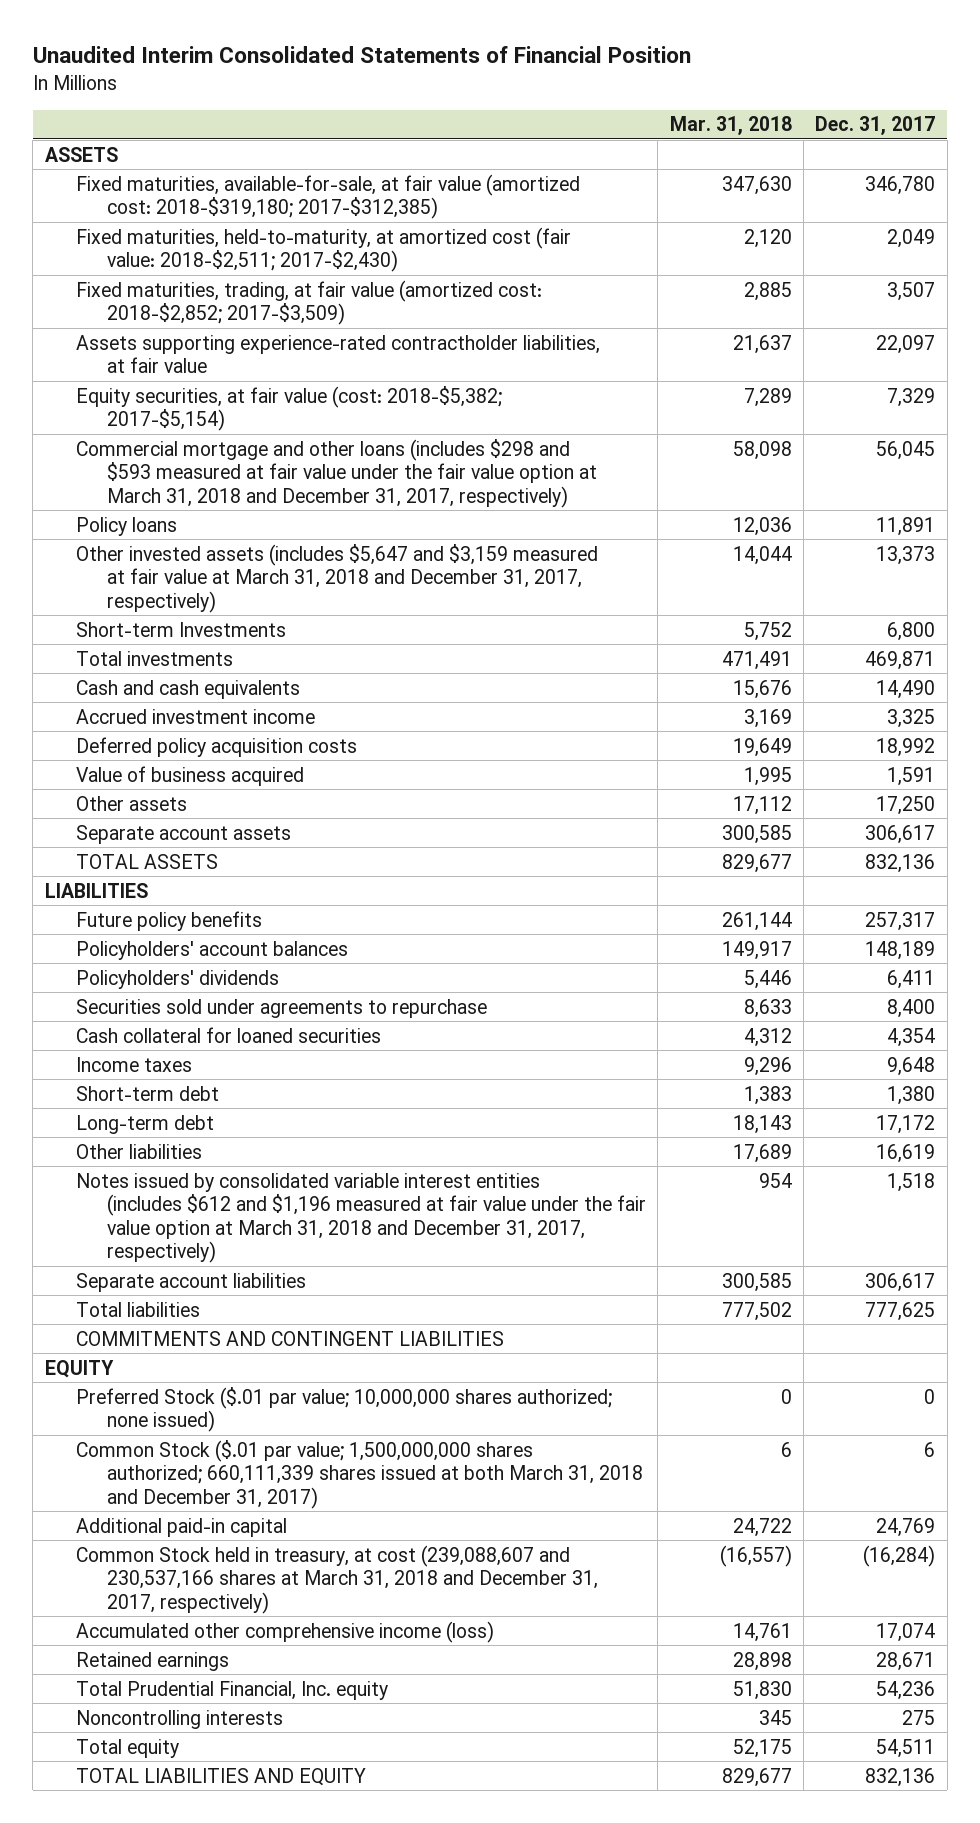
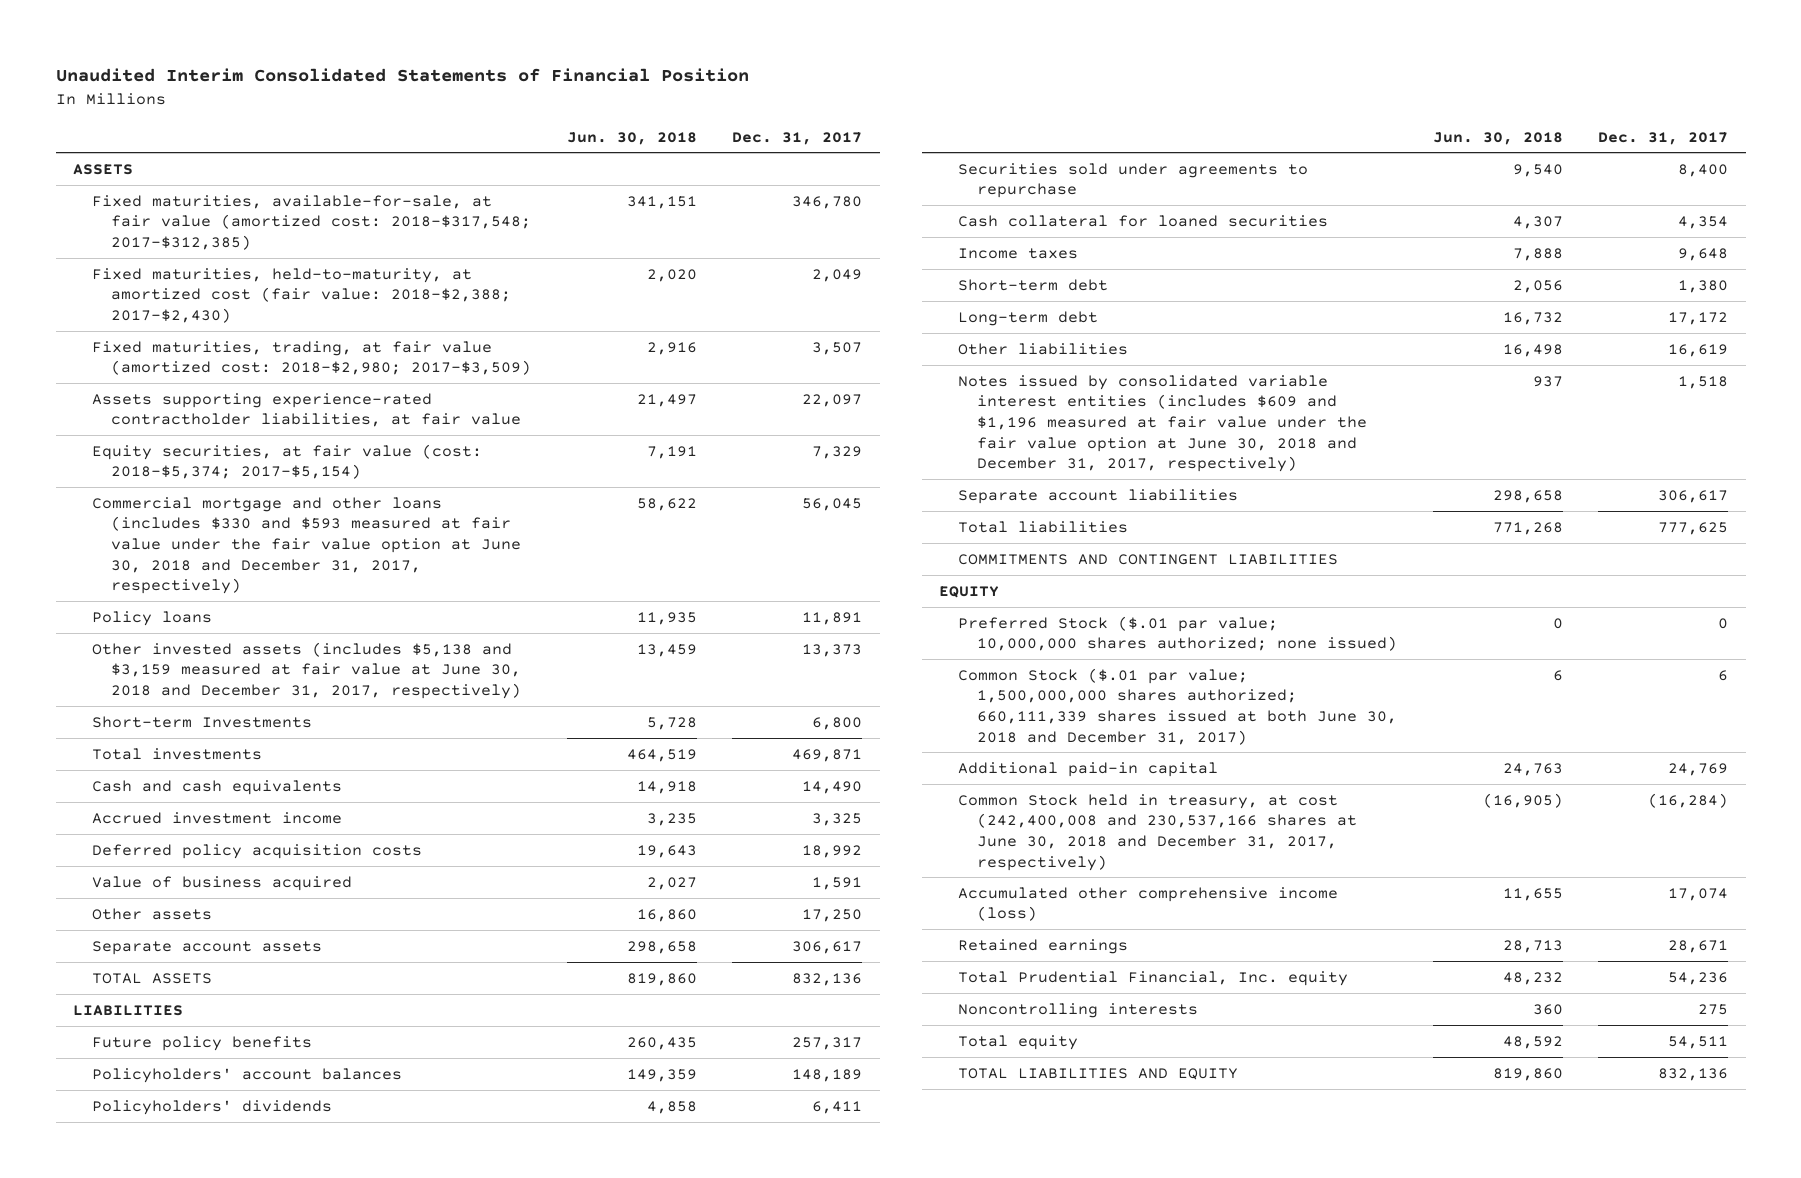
[669,116,792,136] Mar. 31, 2018 -> none
none -> [566,131,697,145] Jun. 30, 2018
[75,173,580,220] Fixed maturities, available-for-sale, at fair value (amortized cost: 2018-$319,180; 2017-$312,385) -> [92,194,532,250] Fixed maturities, available-for-sale, at fair value (amortized cost: 2018-$317,548; 2017-$312,385)
[75,226,571,273] Fixed maturities, held-to-maturity, at amortized cost (fair value: 2018-$2,511; 2017-$2,430) -> [92,267,512,323] Fixed maturities, held-to-maturity, at amortized cost (fair value: 2018-$2,388; 2017-$2,430)
[75,279,542,326] Fixed maturities, trading, at fair value (amortized cost: 2018-$2,852; 2017-$3,509) -> [92,340,532,376] Fixed maturities, trading, at fair value (amortized cost: 2018-$2,980; 2017-$3,509)
[75,385,502,432] Equity securities, at fair value (cost: 2018-$5,382; 2017-$5,154) -> [92,443,483,480] Equity securities, at fair value (cost: 2018-$5,374; 2017-$5,154)
[75,438,597,508] Commercial mortgage and other loans (includes $298 and $593 measured at fair value under the fair value option at March 31, 2018 and December 31, 2017, respectively) -> [92,496,522,595] Commercial mortgage and other loans (includes $330 and $593 measured at fair value under the fair value option at June 30, 2018 and December 31, 2017, respectively)
[75,543,598,613] Other invested assets (includes $5,647 and $3,159 measured at fair value at March 31, 2018 and December 31, 2017, respectively) -> [92,641,522,699] Other invested assets (includes $5,138 and $3,159 measured at fair value at June 30, 2018 and December 31, 2017, respectively)
[75,1172,646,1264] Notes issued by consolidated variable interest entities (includes $612 and $1,196 measured at fair value under the fair value option at March 31, 2018 and December 31, 2017, respectively) -> [958,374,1368,473] Notes issued by consolidated variable interest entities (includes $609 and $1,196 measured at fair value under the fair value option at June 30, 2018 and December 31, 2017, respectively)
[75,1439,643,1509] Common Stock ($.01 par value; 1,500,000,000 shares authorized; 660,111,339 shares issued at both March 31, 2018 and December 31, 2017) -> [958,667,1398,745] Common Stock ($.01 par value; 1,500,000,000 shares authorized; 660,111,339 shares issued at both June 30, 2018 and December 31, 2017)
[75,1544,598,1614] Common Stock held in treasury, at cost (239,088,607 and 230,537,166 shares at March 31, 2018 and December 31, 2017, respectively) -> [958,793,1358,871] Common Stock held in treasury, at cost (242,400,008 and 230,537,166 shares at June 30, 2018 and December 31, 2017, respectively)

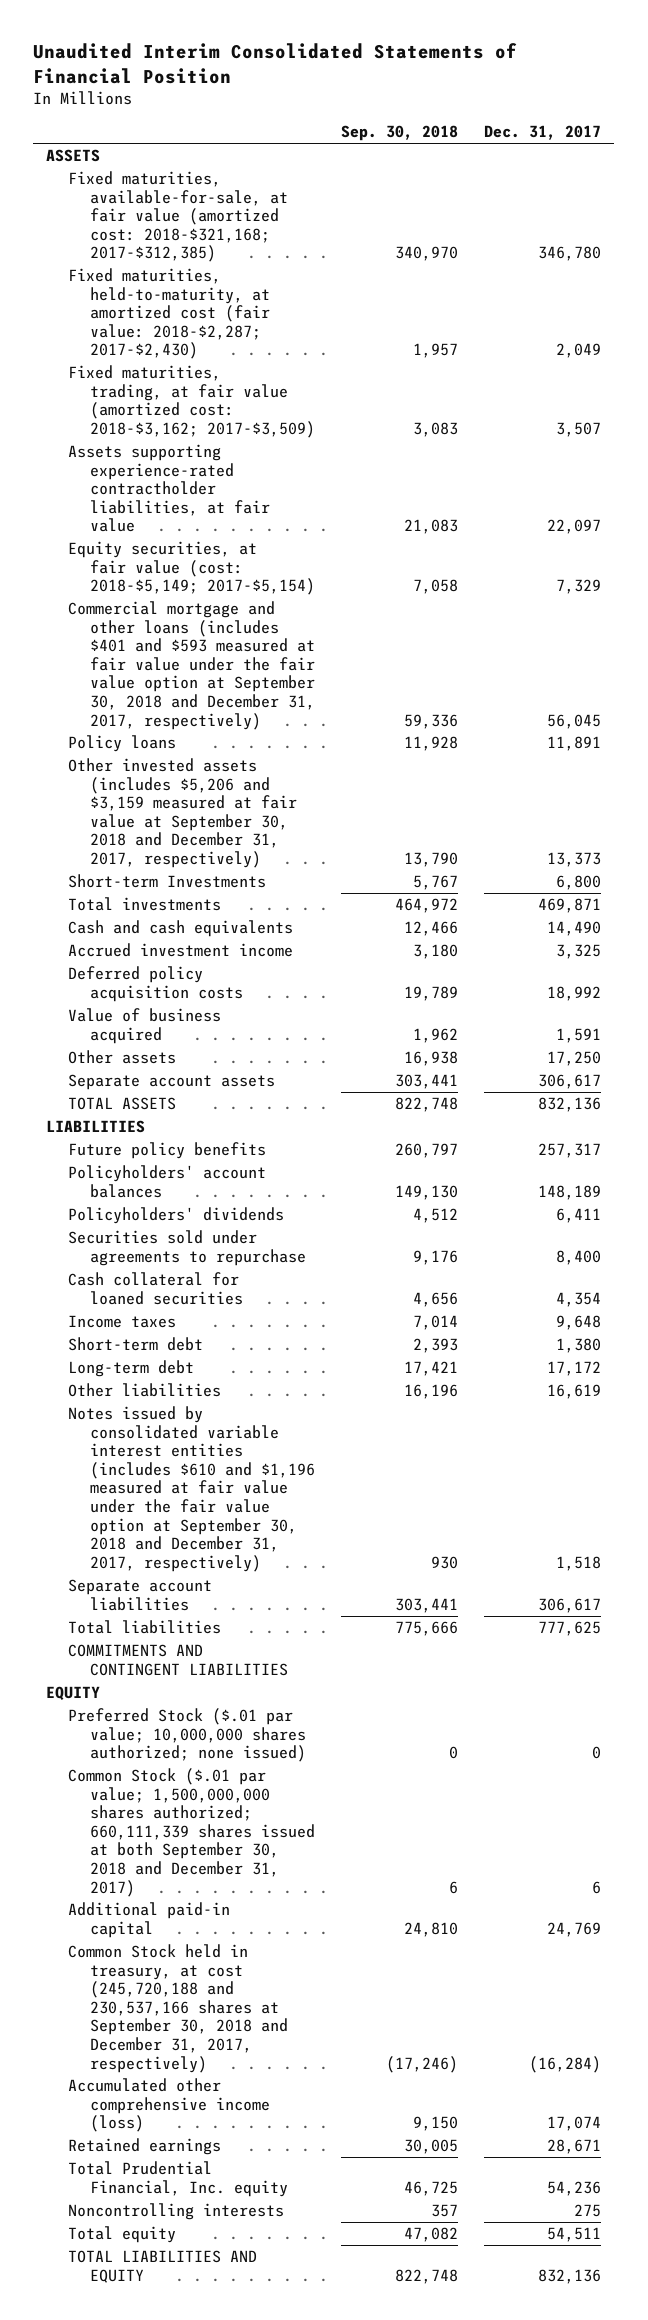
[566,131,697,145] Jun. 30, 2018 -> none
none -> [341,125,459,142] Sep. 30, 2018
[92,194,532,250] Fixed maturities, available-for-sale, at fair value (amortized cost: 2018-$317,548; 2017-$312,385) -> [68,171,289,263] Fixed maturities, available-for-sale, at fair value (amortized cost: 2018-$321,168; 2017-$312,385)
[92,267,512,323] Fixed maturities, held-to-maturity, at amortized cost (fair value: 2018-$2,388; 2017-$2,430) -> [68,268,271,360] Fixed maturities, held-to-maturity, at amortized cost (fair value: 2018-$2,287; 2017-$2,430)
[92,340,532,376] Fixed maturities, trading, at fair value (amortized cost: 2018-$2,980; 2017-$3,509) -> [68,365,316,438] Fixed maturities, trading, at fair value (amortized cost: 2018-$3,162; 2017-$3,509)
[92,443,483,480] Equity securities, at fair value (cost: 2018-$5,374; 2017-$5,154) -> [68,541,316,596] Equity securities, at fair value (cost: 2018-$5,149; 2017-$5,154)
[92,496,522,595] Commercial mortgage and other loans (includes $330 and $593 measured at fair value under the fair value option at June 30, 2018 and December 31, 2017, respectively) -> [68,601,316,730] Commercial mortgage and other loans (includes $401 and $593 measured at fair value under the fair value option at September 30, 2018 and December 31, 2017, respectively)
[92,641,522,699] Other invested assets (includes $5,138 and $3,159 measured at fair value at June 30, 2018 and December 31, 2017, respectively) -> [68,758,298,868] Other invested assets (includes $5,206 and $3,159 measured at fair value at September 30, 2018 and December 31, 2017, respectively)
[958,374,1368,473] Notes issued by consolidated variable interest entities (includes $609 and $1,196 measured at fair value under the fair value option at June 30, 2018 and December 31, 2017, respectively) -> [68,1406,316,1572] Notes issued by consolidated variable interest entities (includes $610 and $1,196 measured at fair value under the fair value option at September 30, 2018 and December 31, 2017, respectively)
[958,667,1398,745] Common Stock ($.01 par value; 1,500,000,000 shares authorized; 660,111,339 shares issued at both June 30, 2018 and December 31, 2017) -> [68,1768,316,1897] Common Stock ($.01 par value; 1,500,000,000 shares authorized; 660,111,339 shares issued at both September 30, 2018 and December 31, 2017)
[958,793,1358,871] Common Stock held in treasury, at cost (242,400,008 and 230,537,166 shares at June 30, 2018 and December 31, 2017, respectively) -> [68,1944,289,2073] Common Stock held in treasury, at cost (245,720,188 and 230,537,166 shares at September 30, 2018 and December 31, 2017, respectively)

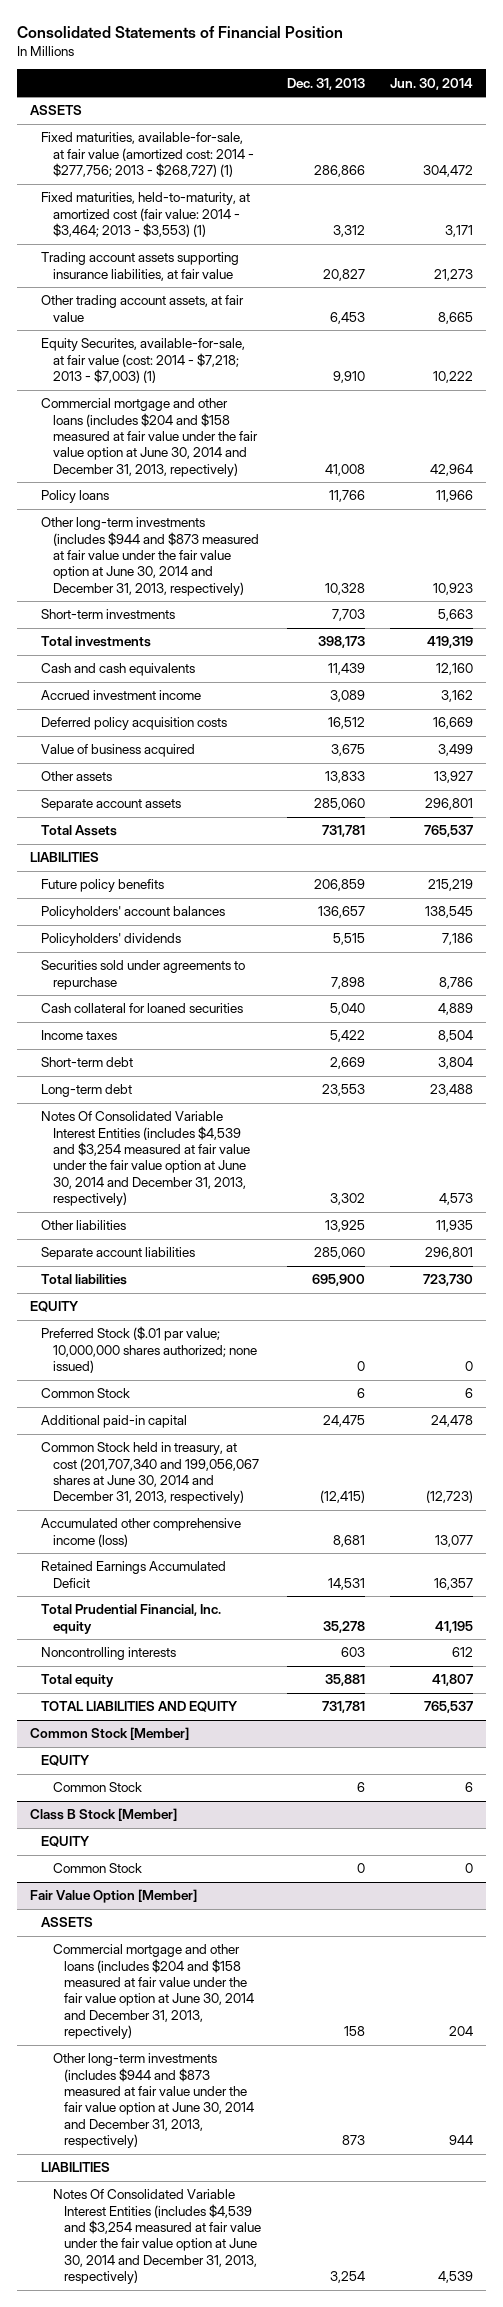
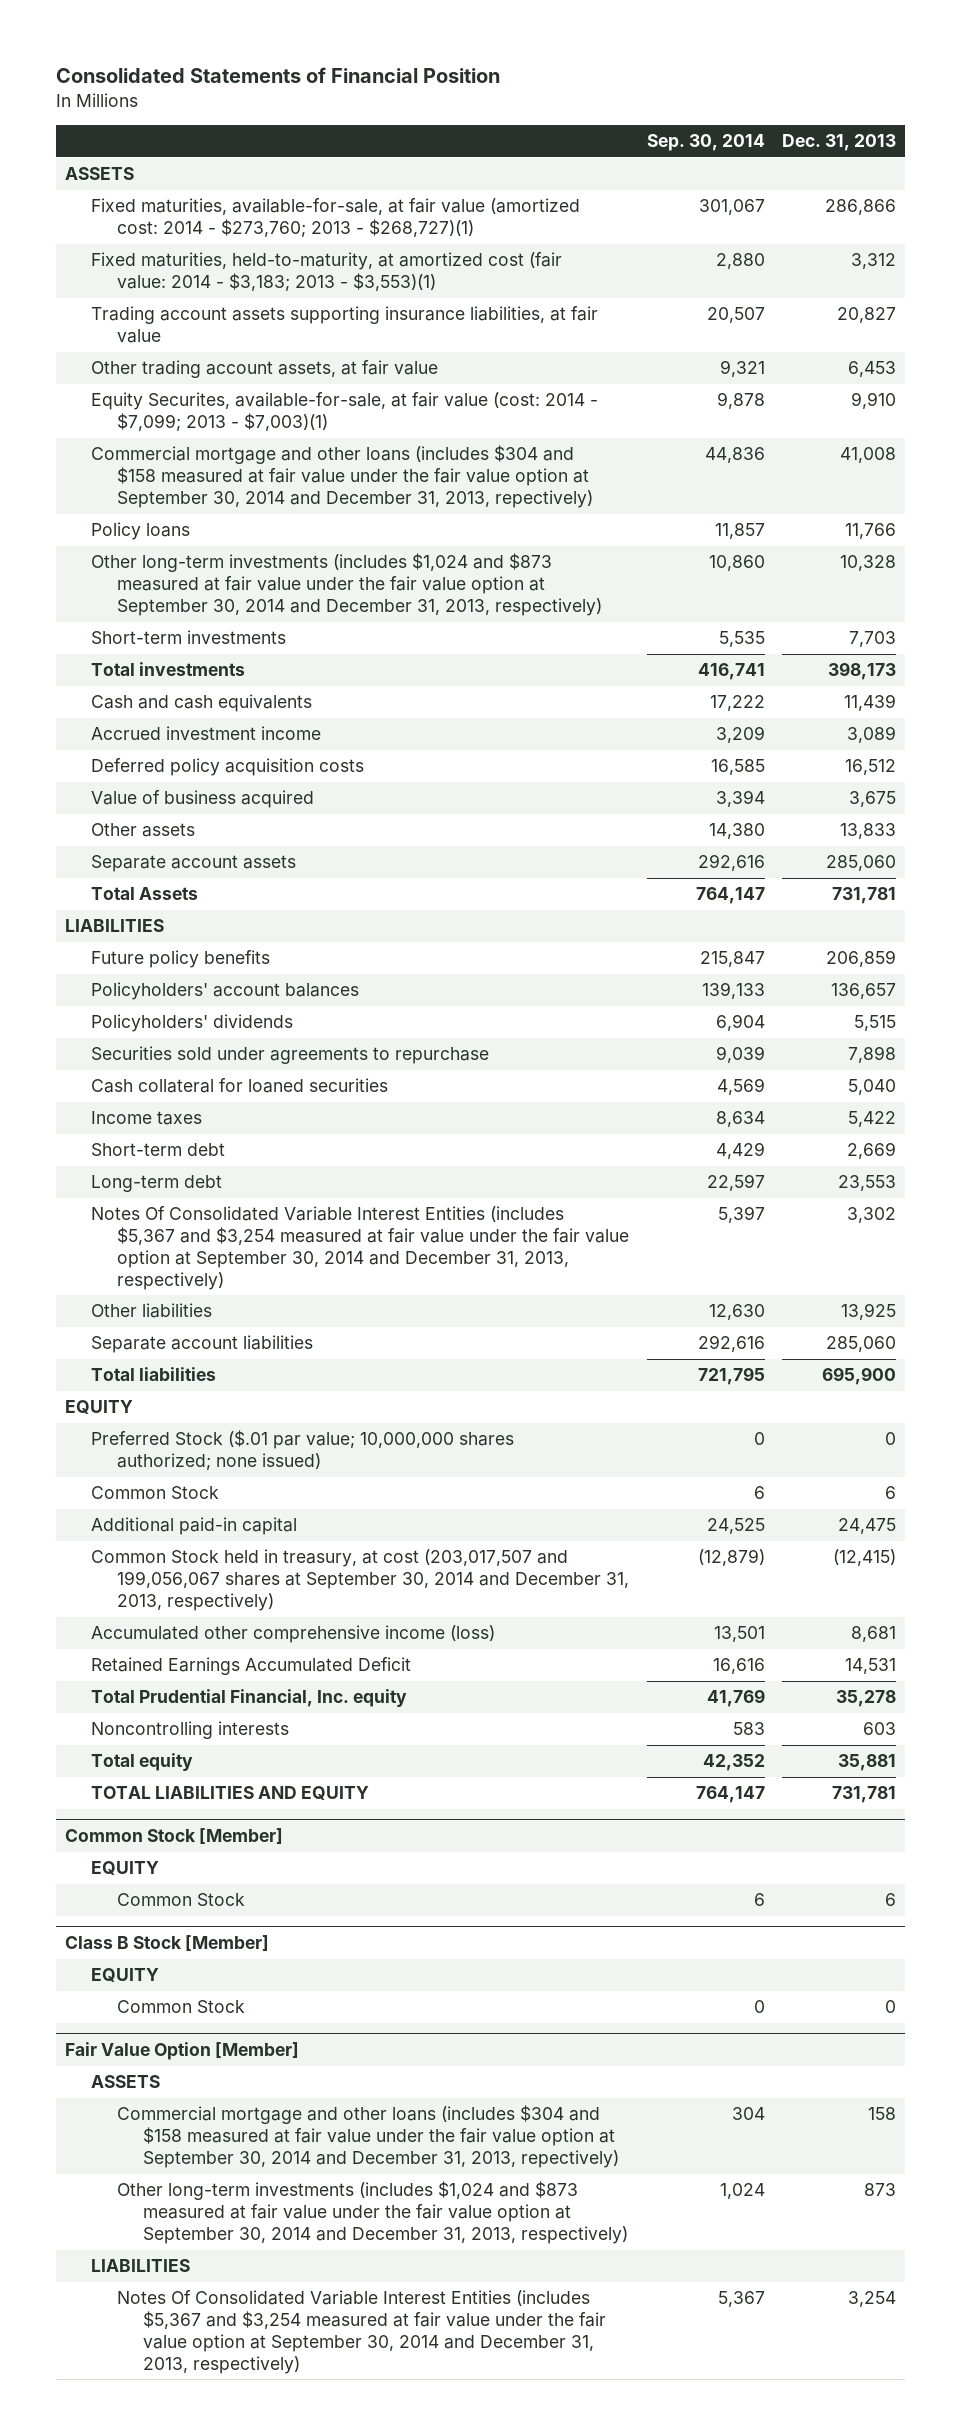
[390,77,474,90] Jun. 30, 2014 -> none
none -> [646,134,765,152] Sep. 30, 2014
[41,132,254,178] Fixed maturities, available-for-sale, at fair value (amortized cost: 2014 - $277,756; 2013 - $268,727) (1) -> [90,198,580,238] Fixed maturities, available-for-sale, at fair value (amortized cost: 2014 - $273,760; 2013 - $268,727)(1)
[41,192,251,238] Fixed maturities, held-to-maturity, at amortized cost (fair value: 2014 - $3,464; 2013 - $3,553) (1) -> [90,252,562,292] Fixed maturities, held-to-maturity, at amortized cost (fair value: 2014 - $3,183; 2013 - $3,553)(1)
[41,338,246,384] Equity Securites, available-for-sale, at fair value (cost: 2014 - $7,218; 2013 - $7,003) (1) -> [90,392,598,432] Equity Securites, available-for-sale, at fair value (cost: 2014 - $7,099; 2013 - $7,003)(1)
[41,398,258,477] Commercial mortgage and other loans (includes $204 and $158 measured at fair value under the fair value option at June 30, 2014 and December 31, 2013, repectively) -> [90,445,593,509] Commercial mortgage and other loans (includes $304 and $158 measured at fair value under the fair value option at September 30, 2014 and December 31, 2013, repectively)
[41,517,259,596] Other long-term investments (includes $944 and $873 measured at fair value under the fair value option at June 30, 2014 and December 31, 2013, respectively) -> [90,553,602,617] Other long-term investments (includes $1,024 and $873 measured at fair value under the fair value option at September 30, 2014 and December 31, 2013, respectively)
[41,1111,250,1207] Notes Of Consolidated Variable Interest Entities (includes $4,539 and $3,254 measured at fair value under the fair value option at June 30, 2014 and December 31, 2013, respectively) -> [90,1206,629,1290] Notes Of Consolidated Variable Interest Entities (includes $5,367 and $3,254 measured at fair value under the fair value option at September 30, 2014 and December 31, 2013, respectively)
[41,1442,259,1505] Common Stock held in treasury, at cost (201,707,340 and 199,056,067 shares at June 30, 2014 and December 31, 2013, respectively) -> [90,1549,629,1612] Common Stock held in treasury, at cost (203,017,507 and 199,056,067 shares at September 30, 2014 and December 31, 2013, respectively)
[52,1944,255,2040] Commercial mortgage and other loans (includes $204 and $158 measured at fair value under the fair value option at June 30, 2014 and December 31, 2013, repectively) -> [116,2105,619,2169] Commercial mortgage and other loans (includes $304 and $158 measured at fair value under the fair value option at September 30, 2014 and December 31, 2013, repectively)
[52,2053,255,2149] Other long-term investments (includes $944 and $873 measured at fair value under the fair value option at June 30, 2014 and December 31, 2013, respectively) -> [116,2181,628,2245] Other long-term investments (includes $1,024 and $873 measured at fair value under the fair value option at September 30, 2014 and December 31, 2013, respectively)
[52,2189,262,2285] Notes Of Consolidated Variable Interest Entities (includes $4,539 and $3,254 measured at fair value under the fair value option at June 30, 2014 and December 31, 2013, respectively) -> [116,2290,606,2374] Notes Of Consolidated Variable Interest Entities (includes $5,367 and $3,254 measured at fair value under the fair value option at September 30, 2014 and December 31, 2013, respectively)

